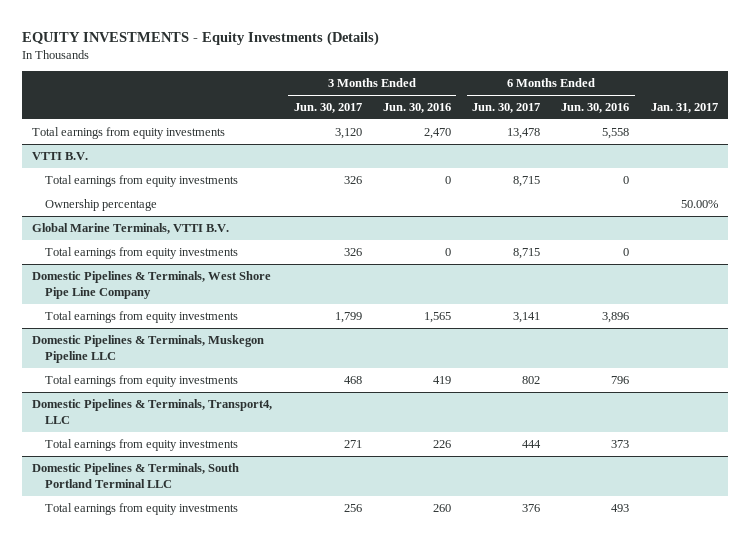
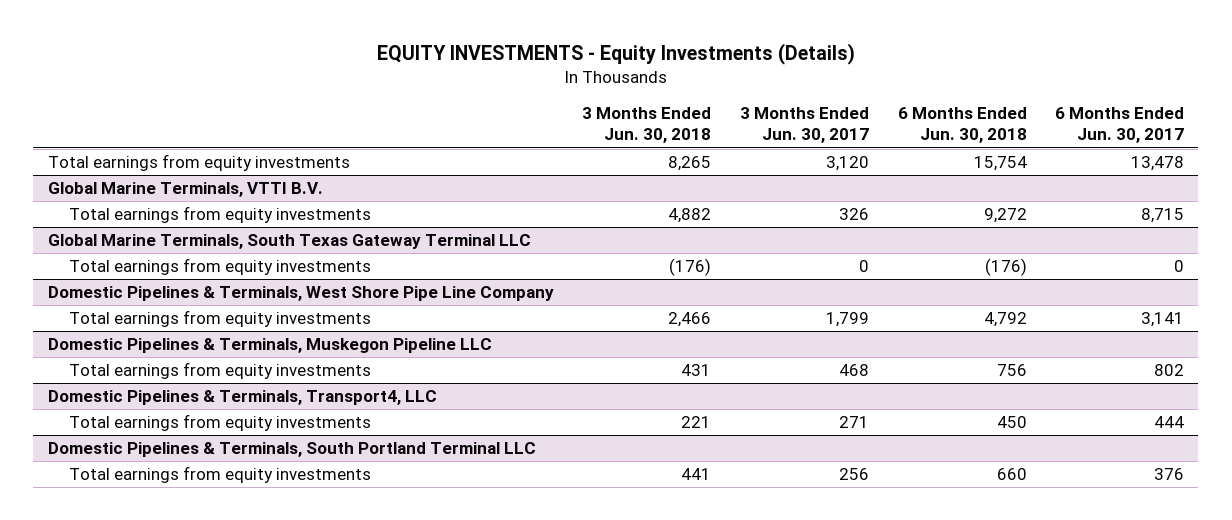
[382,103,451,114] Jun. 30, 2016 -> none
[561,103,630,114] Jun. 30, 2016 -> none
[650,103,718,114] Jan. 31, 2017 -> none
none -> [582,107,712,144] 3 Months Ended Jun. 30, 2018
none -> [897,107,1027,144] 6 Months Ended Jun. 30, 2018
[32,151,89,160] VTTI B.V. -> none
[44,174,238,187] Total earnings from equity investments -> none
[44,198,157,211] Ownership percentage -> none
none -> [47,234,531,250] Global Marine Terminals, South Texas Gateway Terminal LLC
none -> [68,258,371,276] Total earnings from equity investments

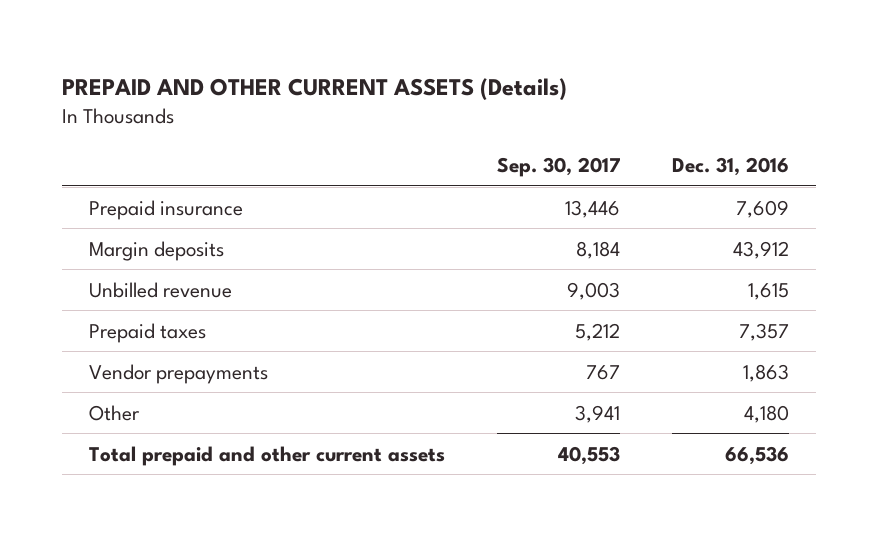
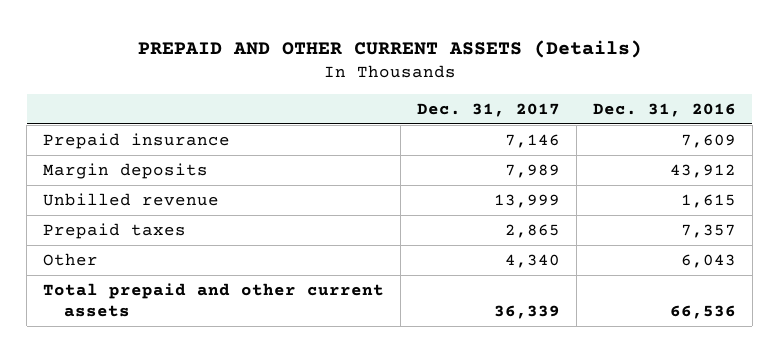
[497,156,621,177] Sep. 30, 2017 -> none
none -> [417,103,561,118] Dec. 31, 2017
[88,363,268,384] Vendor prepayments -> none
[744,404,790,423] 4,180 -> [680,253,736,268] 6,043

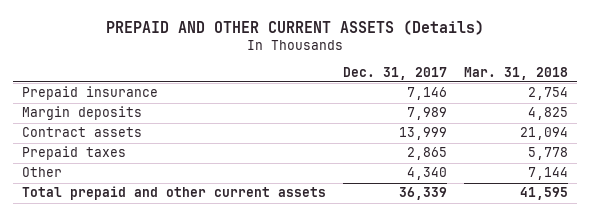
[592,103,736,118] Dec. 31, 2016 -> none
none -> [464,66,569,80] Mar. 31, 2018
[43,192,220,206] Unbilled revenue -> [21,127,142,138] Contract assets

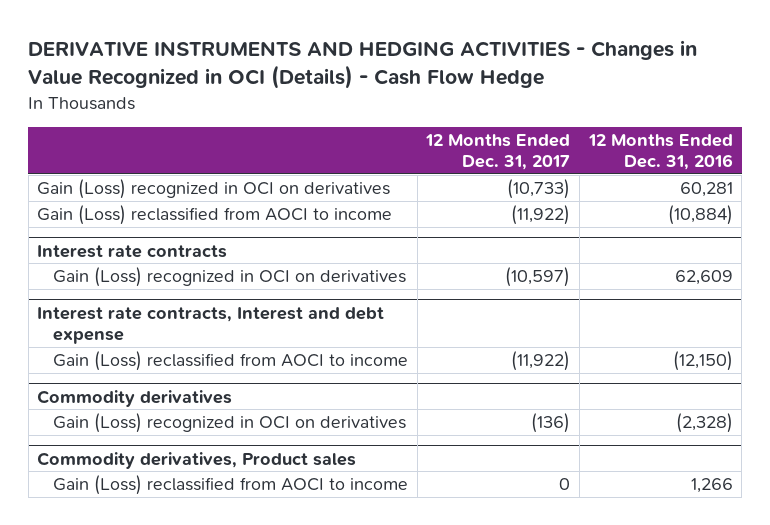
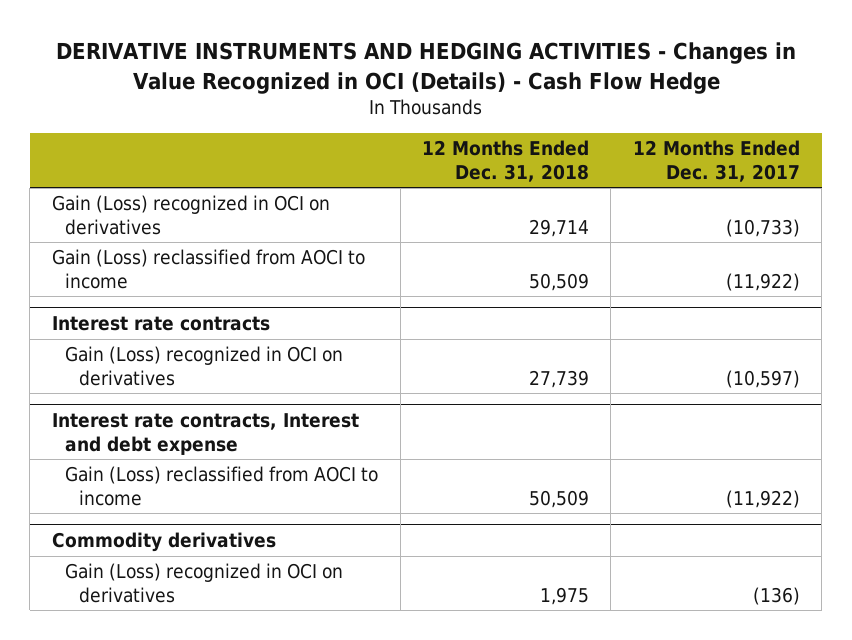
[587,133,733,170] 12 Months Ended Dec. 31, 2016 -> none
none -> [422,140,590,182] 12 Months Ended Dec. 31, 2018
[37,451,357,469] Commodity derivatives, Product sales -> none
[52,475,408,496] Gain (Loss) reclassified from AOCI to income -> none

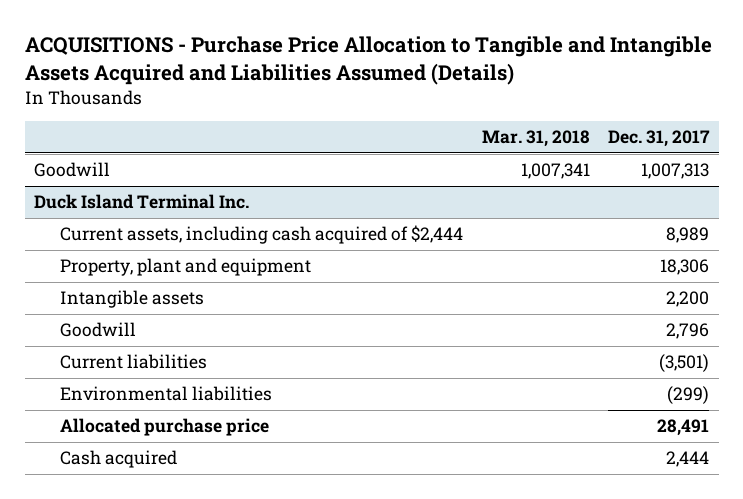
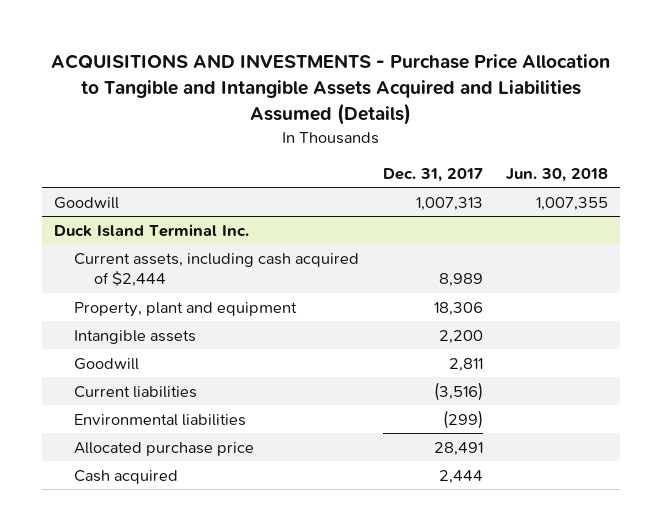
[24,36,712,85] ACQUISITIONS - Purchase Price Allocation to Tangible and Intangible Assets Acquired and Liabilities Assumed (Details) -> [51,54,611,126] ACQUISITIONS AND INVESTMENTS - Purchase Price Allocation to Tangible and Intangible Assets Acquired and Liabilities Assumed (Details)
[481,130,590,148] Mar. 31, 2018 -> none
none -> [506,168,609,183] Jun. 30, 2018
[666,323,710,340] 2,796 -> [448,357,483,372] 2,811
[659,354,710,373] (3,501) -> [433,381,483,401] (3,516)

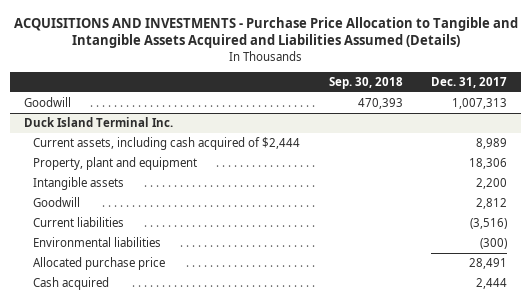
[506,168,609,183] Jun. 30, 2018 -> none
none -> [328,76,403,89] Sep. 30, 2018
[448,357,483,372] 2,811 -> [475,197,507,209] 2,812
[442,409,483,429] (299) -> [479,237,507,249] (300)

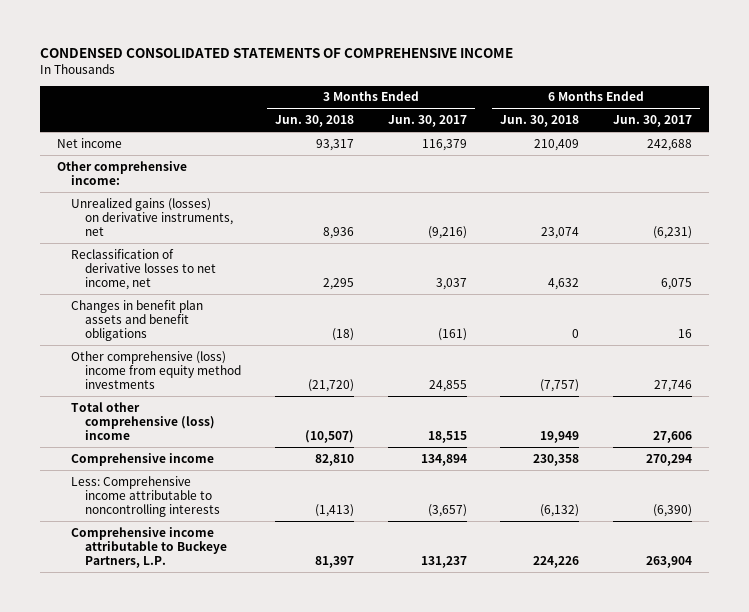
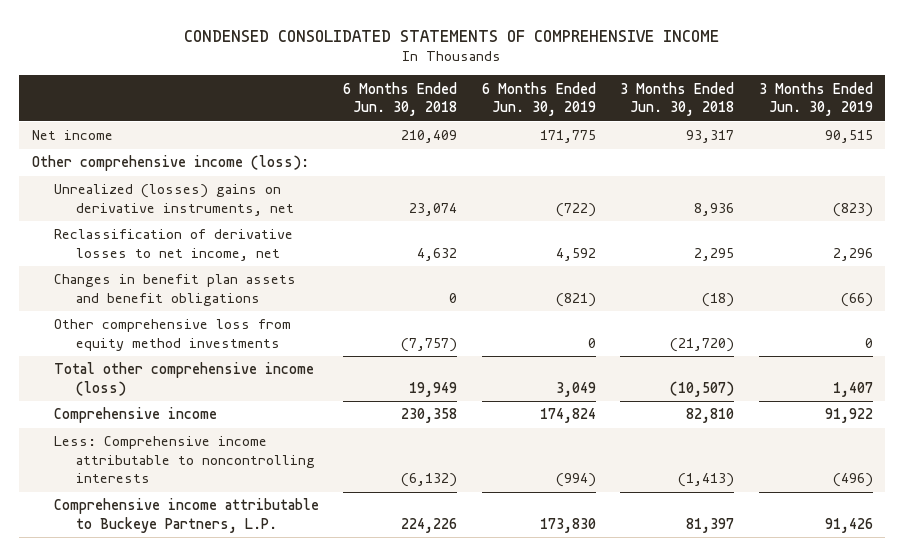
[387,115,467,128] Jun. 30, 2017 -> none
[612,115,692,128] Jun. 30, 2017 -> none
none -> [481,81,596,117] 6 Months Ended Jun. 30, 2019
none -> [758,81,873,117] 3 Months Ended Jun. 30, 2019
[56,160,187,185] Other comprehensive income: -> [31,155,309,172] Other comprehensive income (loss):
[71,197,234,237] Unrealized gains (losses) on derivative instruments, net -> [54,184,295,216] Unrealized (losses) gains on derivative instruments, net
[71,350,242,390] Other comprehensive (loss) income from equity method investments -> [54,319,292,351] Other comprehensive loss from equity method investments
[71,401,216,441] Total other comprehensive (loss) income -> [54,362,315,396] Total other comprehensive income (loss)

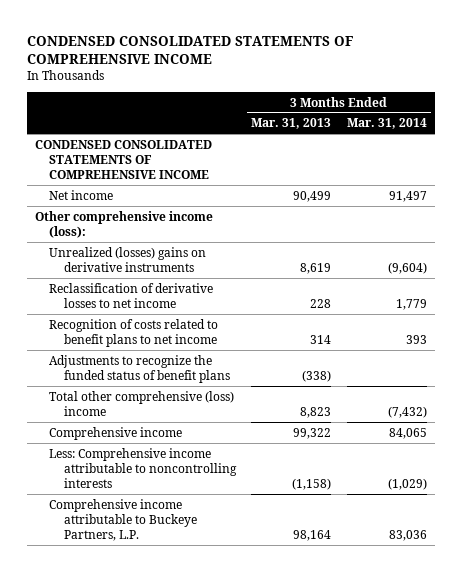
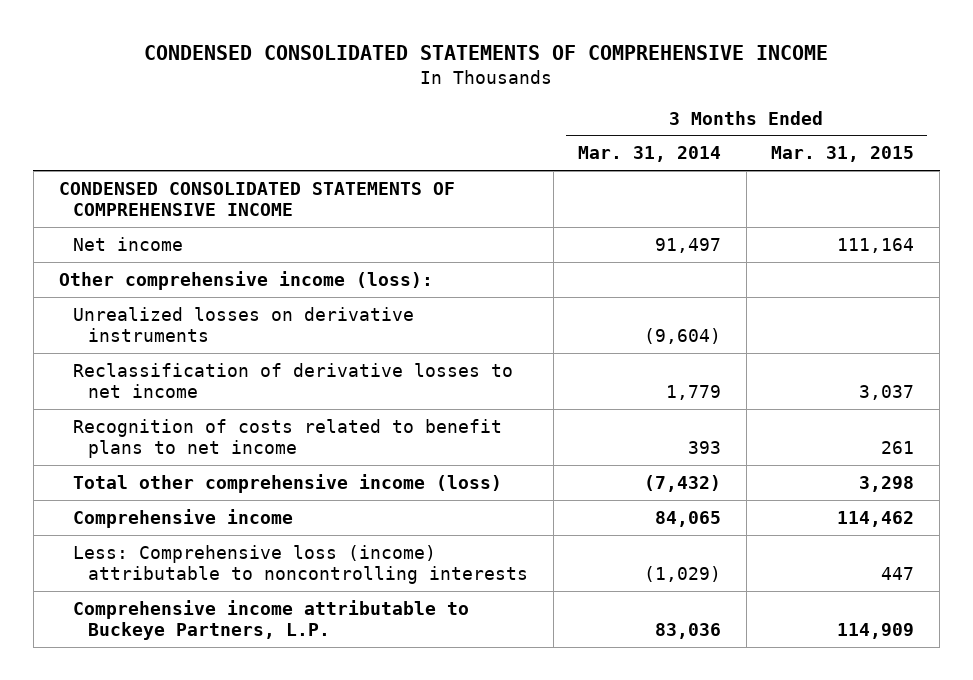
[251,118,332,130] Mar. 31, 2013 -> none
none -> [771,146,915,163] Mar. 31, 2015
[49,246,207,272] Unrealized (losses) gains on derivative instruments -> [73,306,415,343] Unrealized losses on derivative instruments
[49,354,230,383] Adjustments to recognize the funded status of benefit plans -> none
[49,390,235,416] Total other comprehensive (loss) income -> [73,473,503,493] Total other comprehensive income (loss)
[49,447,237,489] Less: Comprehensive income attributable to noncontrolling interests -> [73,544,528,585] Less: Comprehensive loss (income) attributable to noncontrolling interests

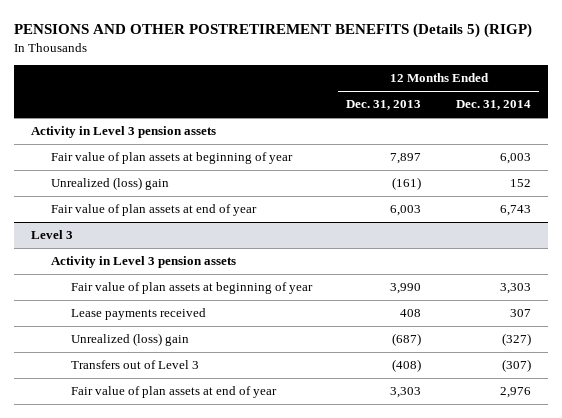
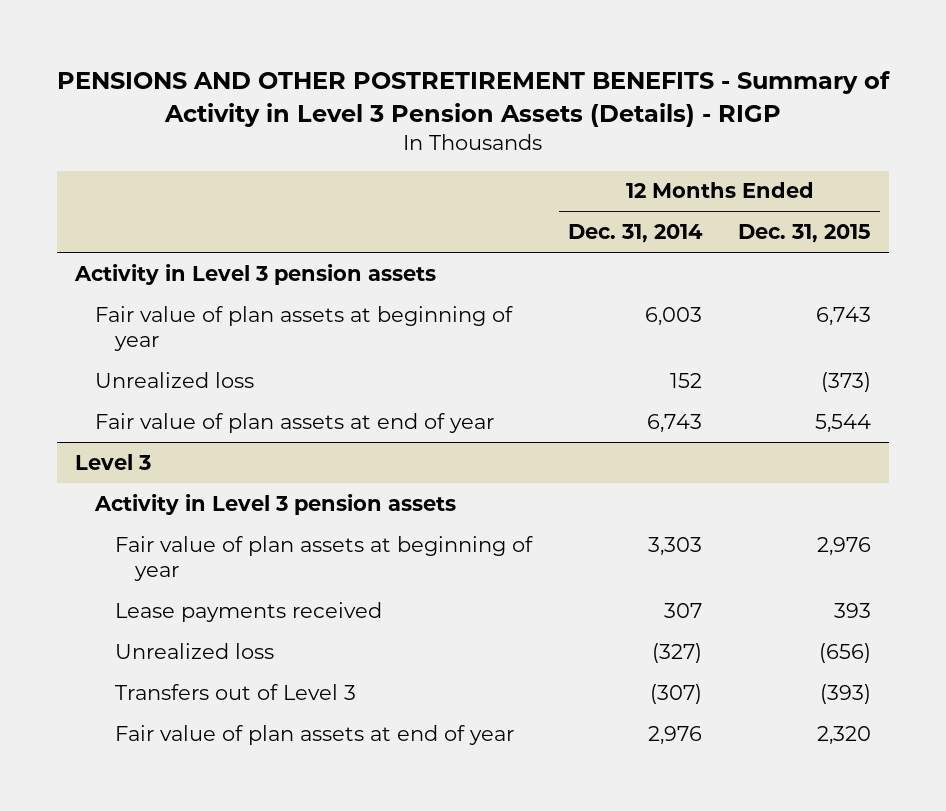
[14,23,533,39] PENSIONS AND OTHER POSTRETIREMENT BENEFITS (Details 5) (RIGP) -> [57,71,892,127] PENSIONS AND OTHER POSTRETIREMENT BENEFITS - Summary of Activity in Level 3 Pension Assets (Details) - RIGP
[346,100,422,111] Dec. 31, 2013 -> none
none -> [738,224,872,244] Dec. 31, 2015
[51,177,170,191] Unrealized (loss) gain -> [94,371,254,388] Unrealized loss
[70,333,189,347] Unrealized (loss) gain -> [114,642,274,659] Unrealized loss

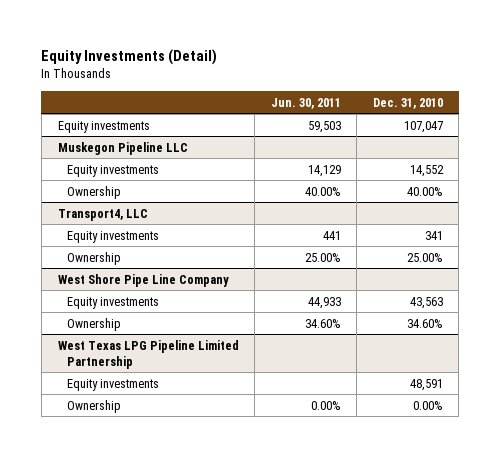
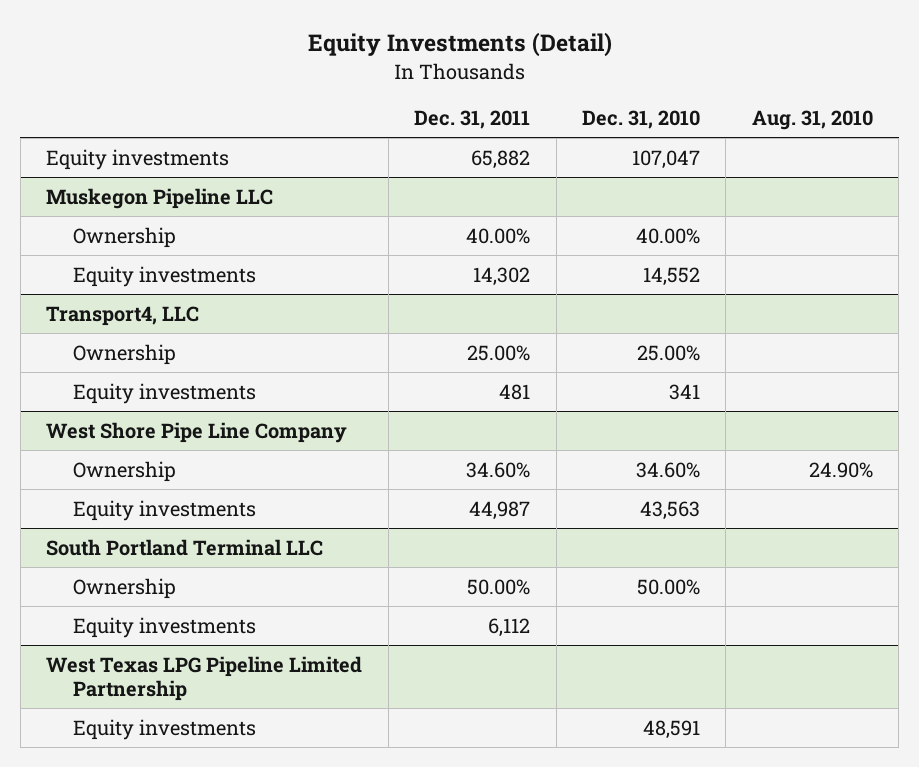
[270,97,341,109] Jun. 30, 2011 -> none
none -> [414,110,531,130] Dec. 31, 2011
none -> [751,110,873,131] Aug. 31, 2010
[66,164,159,177] Equity investments -> [73,265,257,287] Equity investments
[66,230,159,243] Equity investments -> [73,382,257,404] Equity investments
[66,296,159,309] Equity investments -> [73,499,257,521] Equity investments
none -> [46,538,324,556] South Portland Terminal LLC
none -> [73,577,177,599] Ownership
none -> [73,616,257,638] Equity investments
[66,399,121,413] Ownership -> none

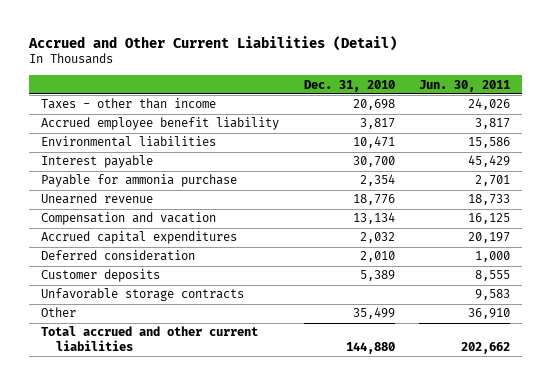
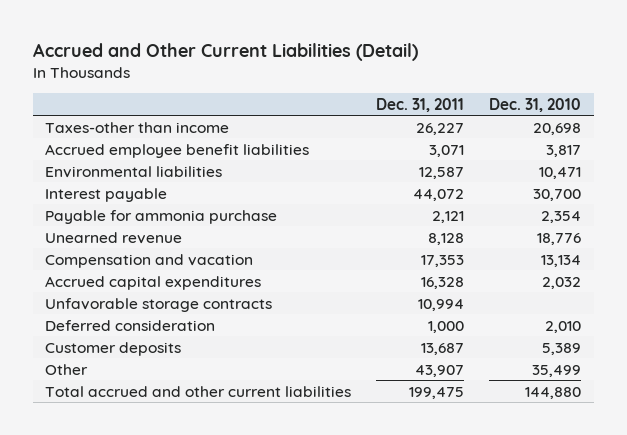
[418,79,510,92] Jun. 30, 2011 -> none
none -> [376,97,465,112] Dec. 31, 2011
[41,98,217,110] Taxes - other than income -> [45,121,230,133] Taxes-other than income
[41,117,280,131] Accrued employee benefit liability -> [45,143,310,158] Accrued employee benefit liabilities
[41,288,245,302] Unfavorable storage contracts -> [45,297,273,312] Unfavorable storage contracts

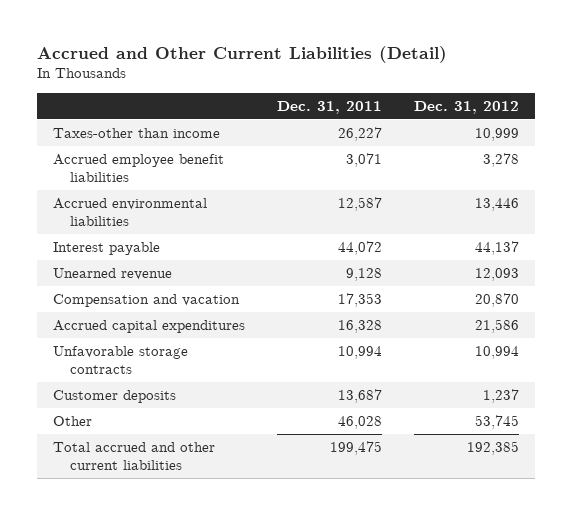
[489,97,582,112] Dec. 31, 2010 -> none
none -> [413,100,519,114] Dec. 31, 2012
[45,165,223,178] Environmental liabilities -> [52,198,207,226] Accrued environmental liabilities
[45,209,278,224] Payable for ammonia purchase -> none
[428,232,465,245] 8,128 -> [345,268,382,282] 9,128
[45,319,216,331] Deferred consideration -> none
[415,364,465,377] 43,907 -> [337,416,382,430] 46,028

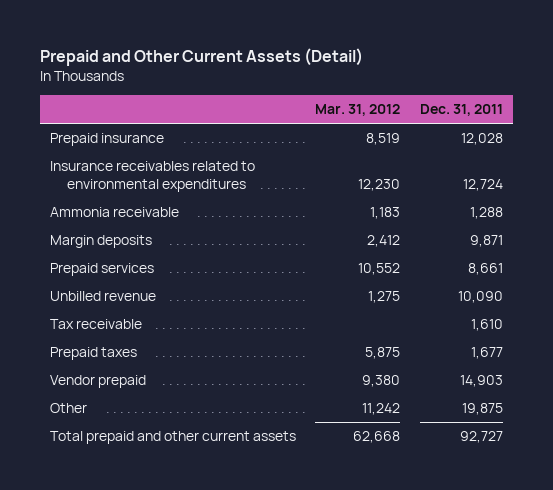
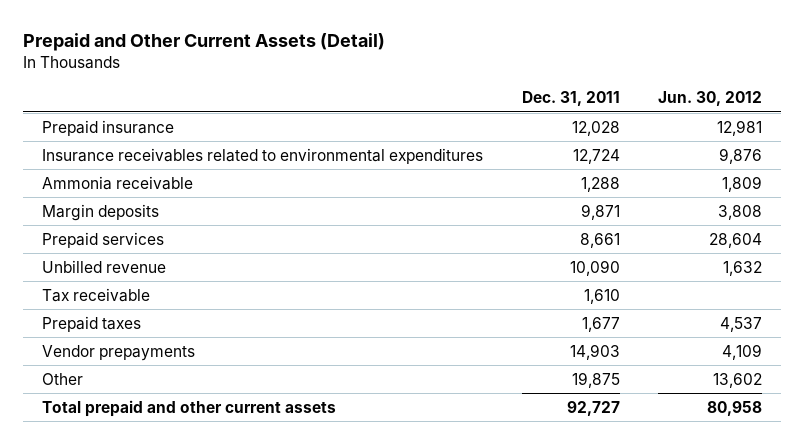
[315,104,401,117] Mar. 31, 2012 -> none
none -> [658,91,763,107] Jun. 30, 2012
[49,375,146,389] Vendor prepaid -> [42,344,196,361] Vendor prepayments

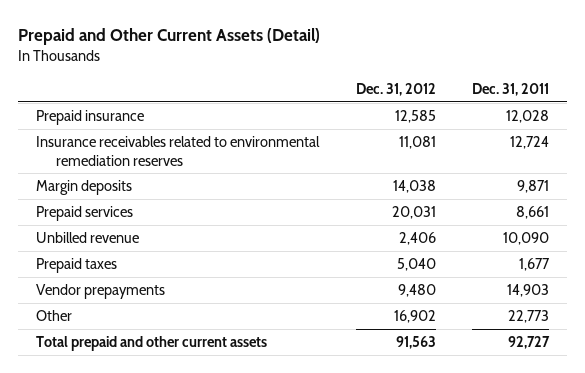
[658,91,763,107] Jun. 30, 2012 -> none
none -> [355,82,436,96] Dec. 31, 2012
[42,175,194,190] Ammonia receivable -> none
[42,147,484,164] Insurance receivables related to environmental expenditures -> [36,136,321,166] Insurance receivables related to environmental remediation reserves
[42,287,151,302] Tax receivable -> none
[571,371,620,388] 19,875 -> [507,310,549,324] 22,773

